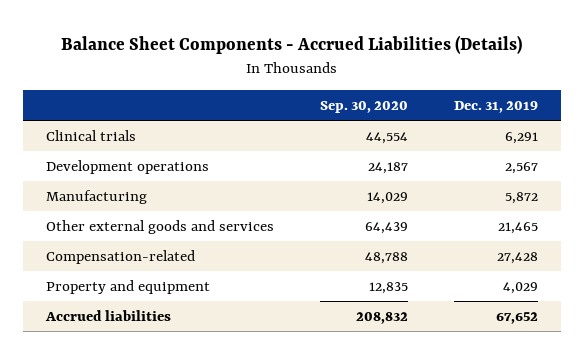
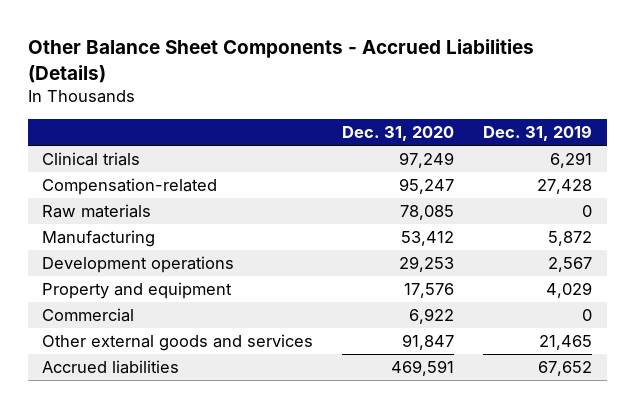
[60,34,522,54] Balance Sheet Components - Accrued Liabilities (Details) -> [27,38,534,83] Other Balance Sheet Components - Accrued Liabilities (Details)
[319,101,408,114] Sep. 30, 2020 -> none
none -> [342,126,455,142] Dec. 31, 2020
none -> [42,204,152,219] Raw materials
[46,190,148,205] Manufacturing -> [42,230,156,248] Manufacturing
[46,160,210,175] Development operations -> [42,256,235,274] Development operations
none -> [42,308,135,323] Commercial
[46,220,275,235] Other external goods and services -> [42,334,314,352] Other external goods and services

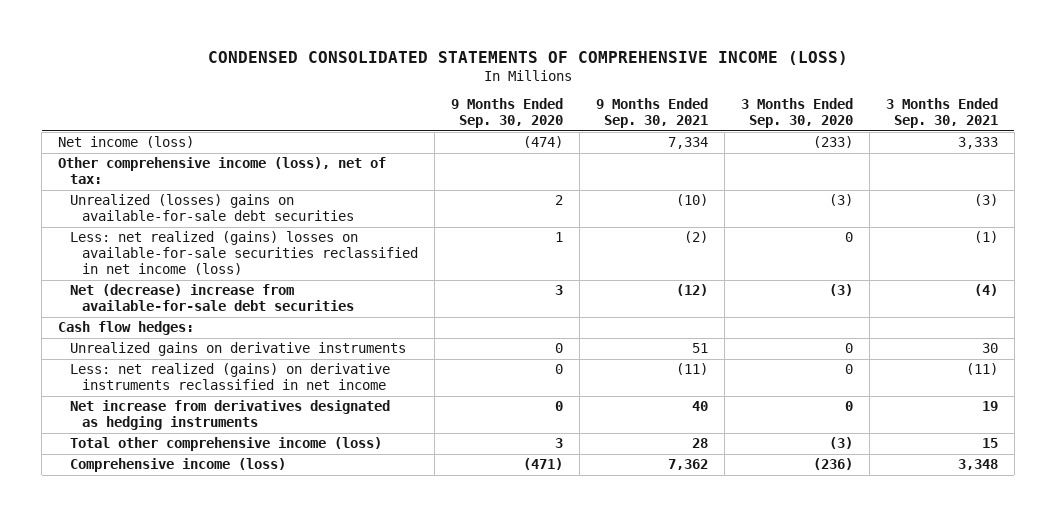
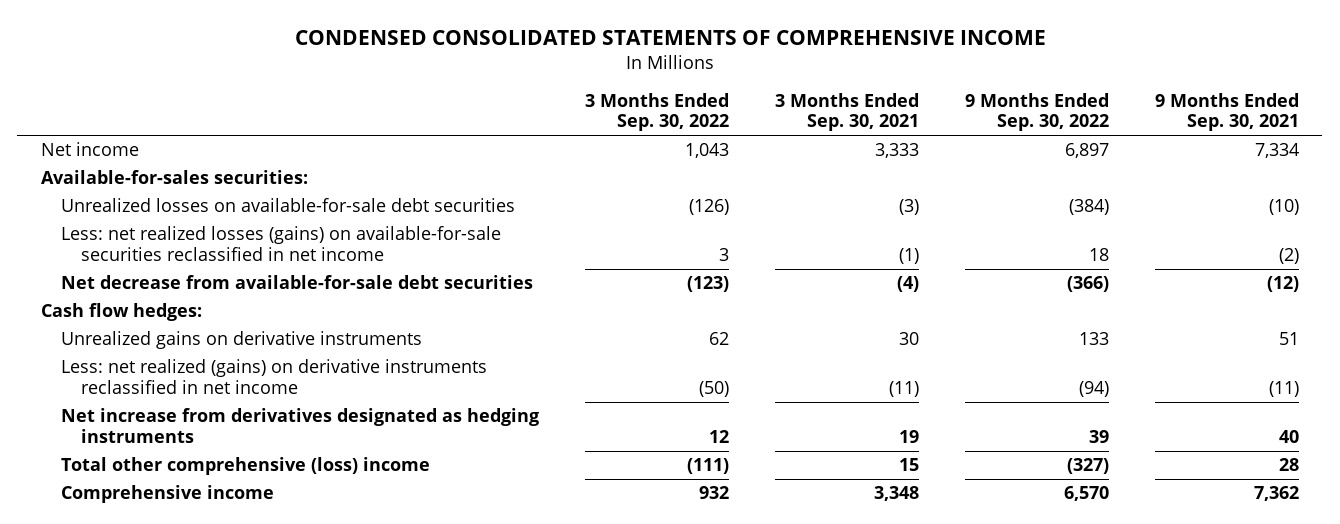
[208,50,849,65] CONDENSED CONSOLIDATED STATEMENTS OF COMPREHENSIVE INCOME (LOSS) -> [294,29,1046,45] CONDENSED CONSOLIDATED STATEMENTS OF COMPREHENSIVE INCOME
[450,97,563,129] 9 Months Ended Sep. 30, 2020 -> none
[740,97,853,129] 3 Months Ended Sep. 30, 2020 -> none
none -> [584,92,729,132] 3 Months Ended Sep. 30, 2022
none -> [965,92,1110,132] 9 Months Ended Sep. 30, 2022
[58,157,387,185] Other comprehensive income (loss), net of tax: -> none
[58,136,195,149] Net income (loss) -> [40,142,139,157] Net income
none -> [40,170,308,185] Available-for-sales securities:
[69,194,354,222] Unrealized (losses) gains on available-for-sale debt securities -> [60,198,515,213] Unrealized losses on available-for-sale debt securities
[69,231,418,276] Less: net realized (gains) losses on available-for-sale securities reclassified in net income (loss) -> [60,226,501,262] Less: net realized losses (gains) on available-for-sale securities reclassified in net income
[69,284,354,312] Net (decrease) increase from available-for-sale debt securities -> [60,275,533,290] Net decrease from available-for-sale debt securities
[69,437,382,452] Total other comprehensive income (loss) -> [60,457,430,476] Total other comprehensive (loss) income
[69,458,286,473] Comprehensive income (loss) -> [60,485,274,504] Comprehensive income

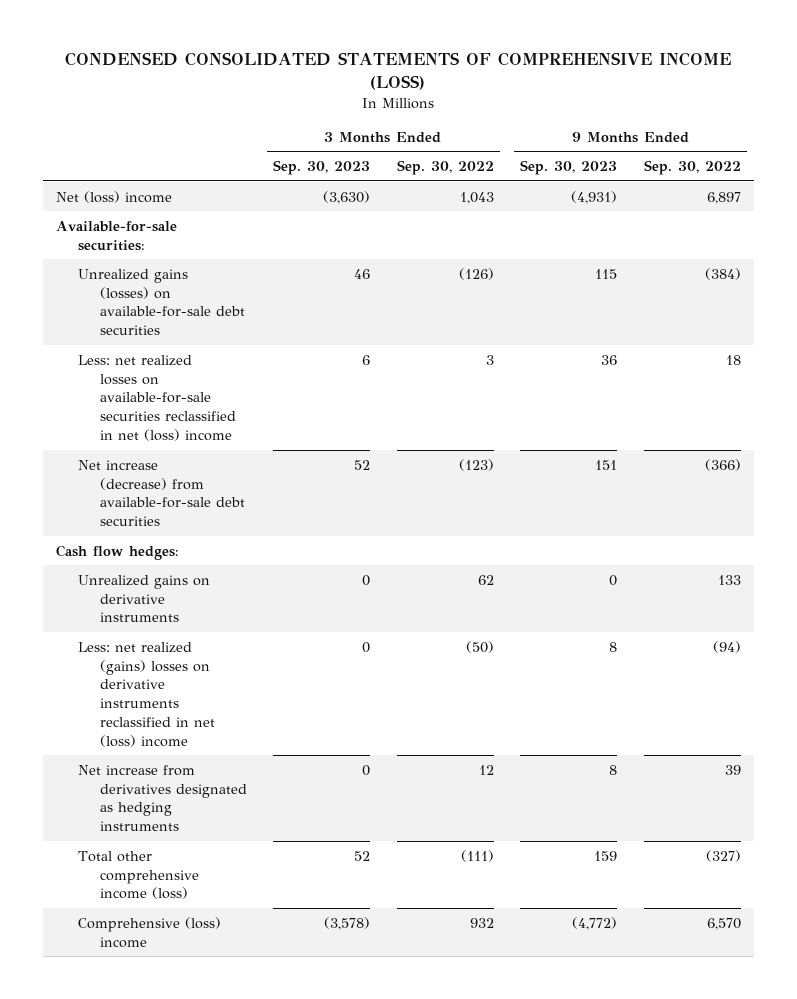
[294,29,1046,45] CONDENSED CONSOLIDATED STATEMENTS OF COMPREHENSIVE INCOME -> [65,52,732,90] CONDENSED CONSOLIDATED STATEMENTS OF COMPREHENSIVE INCOME (LOSS)
[774,92,919,132] 3 Months Ended Sep. 30, 2021 -> none
[1155,92,1300,132] 9 Months Ended Sep. 30, 2021 -> none
none -> [273,160,371,176] Sep. 30, 2023
none -> [520,160,618,176] Sep. 30, 2023
[40,142,139,157] Net income -> [55,190,172,203] Net (loss) income
[40,170,308,185] Available-for-sales securities: -> [55,220,177,251] Available-for-sale securities:
[60,198,515,213] Unrealized losses on available-for-sale debt securities -> [77,268,245,336] Unrealized gains (losses) on available-for-sale debt securities
[60,226,501,262] Less: net realized losses (gains) on available-for-sale securities reclassified in net income -> [77,354,236,442] Less: net realized losses on available-for-sale securities reclassified in net (loss) income
[60,275,533,290] Net decrease from available-for-sale debt securities -> [77,459,245,527] Net increase (decrease) from available-for-sale debt securities
[60,359,487,395] Less: net realized (gains) on derivative instruments reclassified in net income -> [77,641,215,747] Less: net realized (gains) losses on derivative instruments reclassified in net (loss) income
[60,457,430,476] Total other comprehensive (loss) income -> [77,850,199,900] Total other comprehensive income (loss)
[60,485,274,504] Comprehensive income -> [77,916,221,948] Comprehensive (loss) income

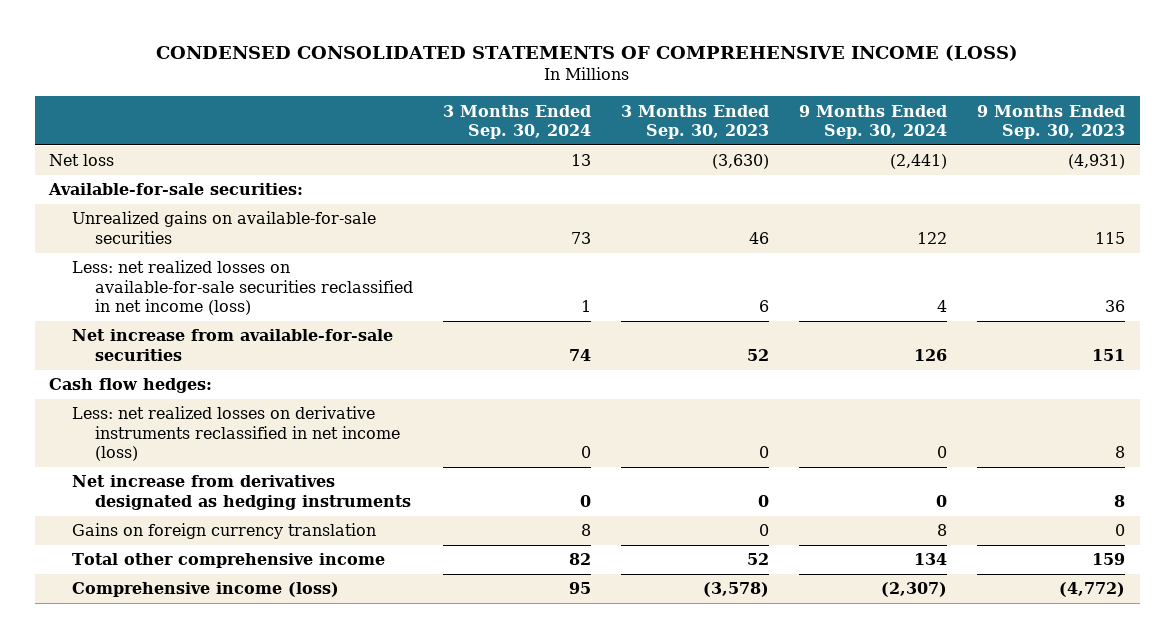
[396,160,494,176] Sep. 30, 2022 -> none
[643,160,741,176] Sep. 30, 2022 -> none
none -> [443,104,592,139] 3 Months Ended Sep. 30, 2024
none -> [799,104,948,139] 9 Months Ended Sep. 30, 2024
[55,190,172,203] Net (loss) income -> [49,154,115,167] Net loss
[77,268,245,336] Unrealized gains (losses) on available-for-sale debt securities -> [72,211,377,244] Unrealized gains on available-for-sale securities
[77,354,236,442] Less: net realized losses on available-for-sale securities reclassified in net (loss) income -> [72,260,414,315] Less: net realized losses on available-for-sale securities reclassified in net income (loss)
[77,459,245,527] Net increase (decrease) from available-for-sale debt securities -> [72,329,394,361] Net increase from available-for-sale securities
[77,574,210,623] Unrealized gains on derivative instruments -> none
[77,641,215,747] Less: net realized (gains) losses on derivative instruments reclassified in net (loss) income -> [72,406,401,461] Less: net realized losses on derivative instruments reclassified in net income (loss)
none -> [72,523,377,540] Gains on foreign currency translation
[77,850,199,900] Total other comprehensive income (loss) -> [72,553,386,569] Total other comprehensive income
[77,916,221,948] Comprehensive (loss) income -> [72,582,340,598] Comprehensive income (loss)

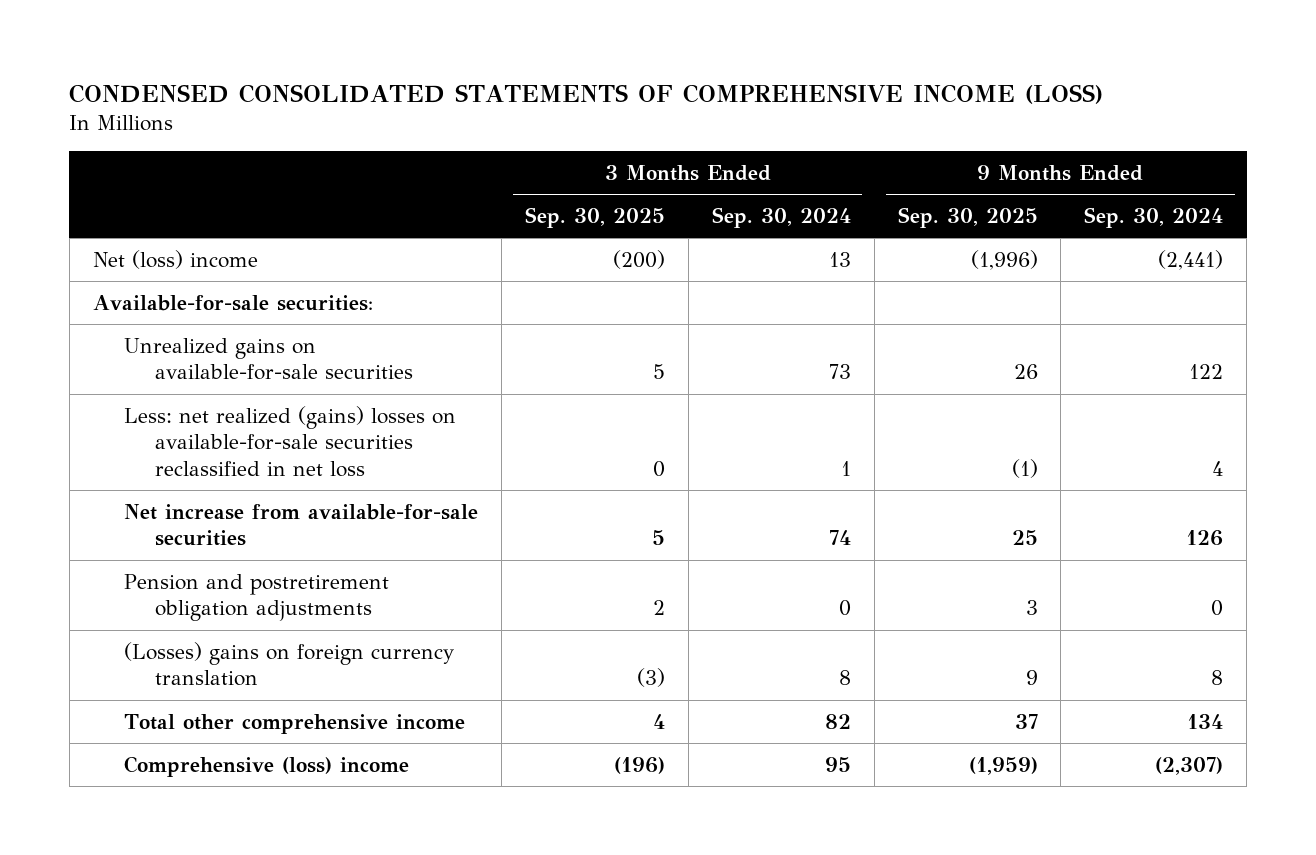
[621,104,770,139] 3 Months Ended Sep. 30, 2023 -> none
[977,104,1126,139] 9 Months Ended Sep. 30, 2023 -> none
none -> [524,206,665,228] Sep. 30, 2025
none -> [897,206,1038,228] Sep. 30, 2025
[49,154,115,167] Net loss -> [92,249,258,269] Net (loss) income
[72,260,414,315] Less: net realized losses on available-for-sale securities reclassified in net income (loss) -> [124,405,457,478] Less: net realized (gains) losses on available-for-sale securities reclassified in net loss
[49,378,213,394] Cash flow hedges: -> none
[72,406,401,461] Less: net realized losses on derivative instruments reclassified in net income (loss) -> none
[72,475,412,510] Net increase from derivatives designated as hedging instruments -> none
none -> [124,573,390,622] Pension and postretirement obligation adjustments
[72,523,377,540] Gains on foreign currency translation -> [124,641,455,687] (Losses) gains on foreign currency translation
[72,582,340,598] Comprehensive income (loss) -> [124,755,410,777] Comprehensive (loss) income

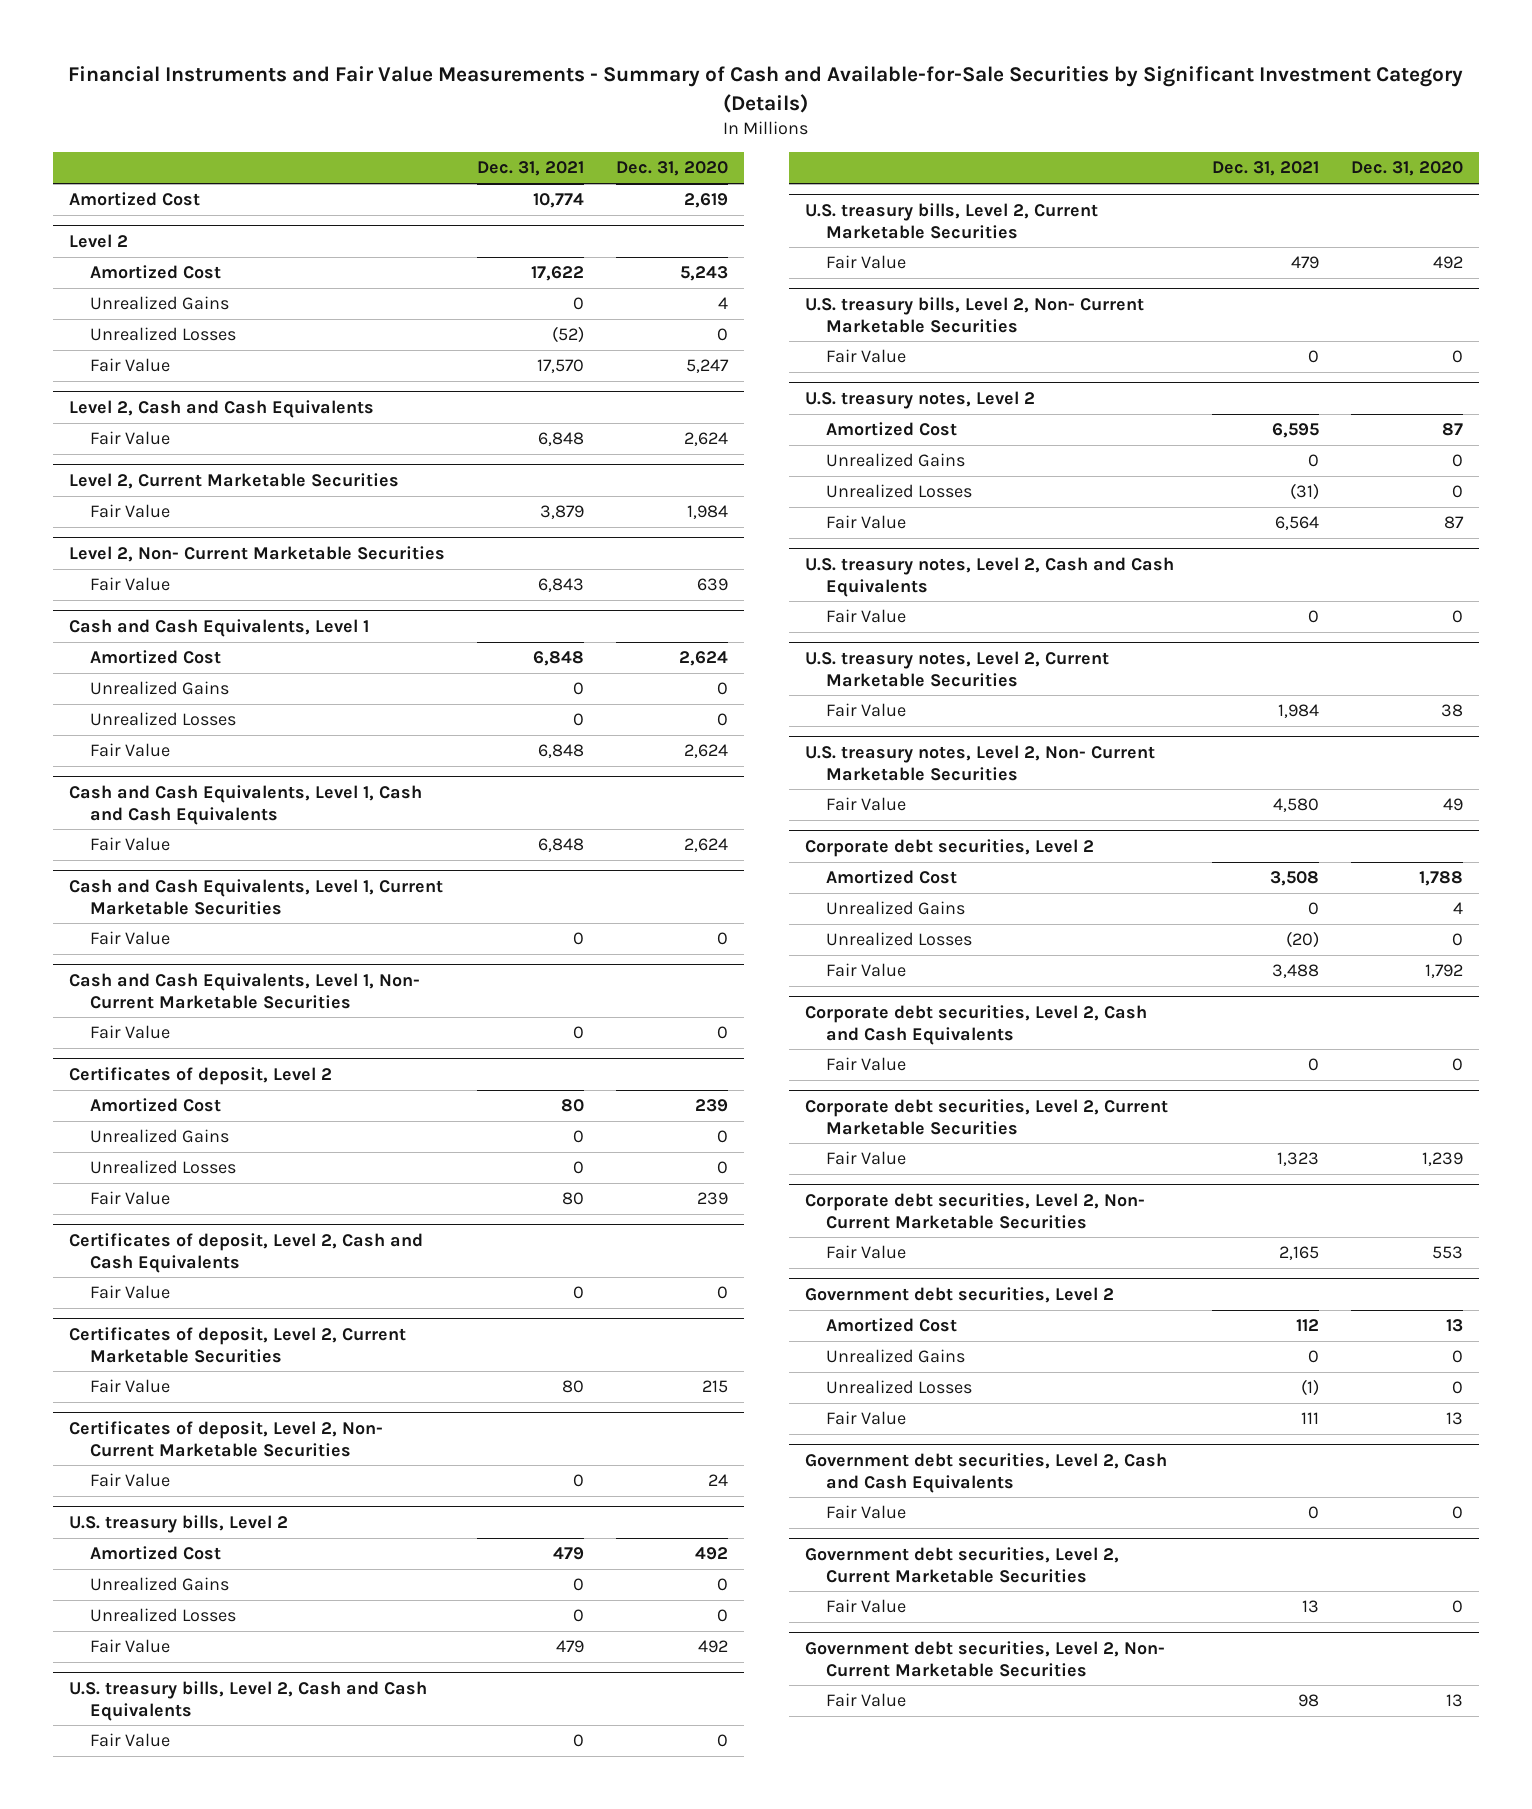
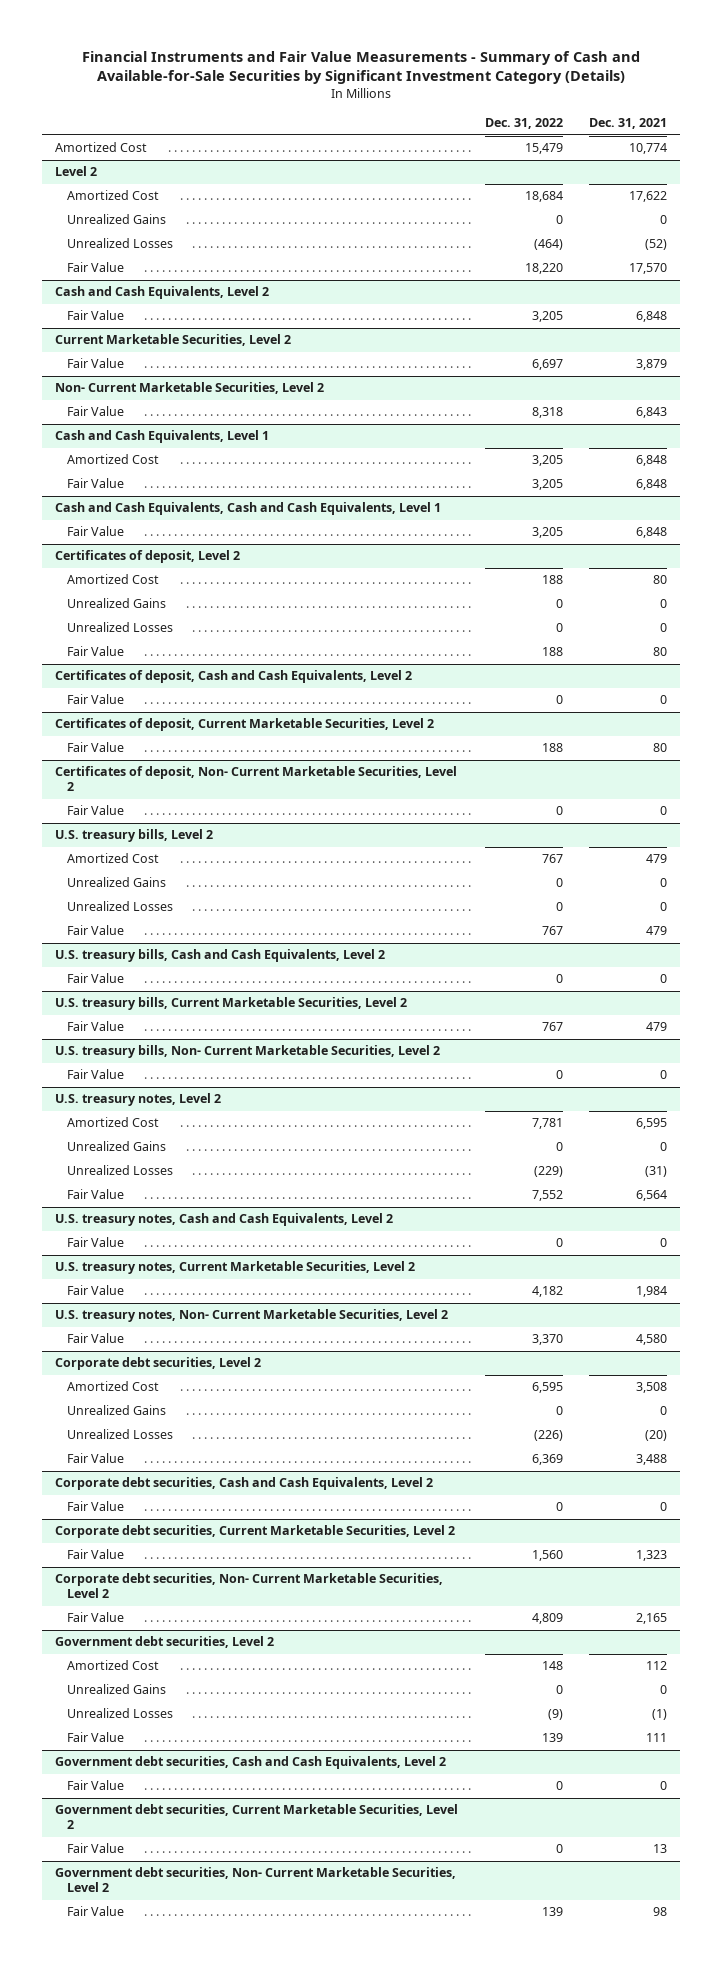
[615,161,728,177] Dec. 31, 2020 -> none
none -> [484,118,563,130] Dec. 31, 2022
[69,399,375,418] Level 2, Cash and Cash Equivalents -> [55,286,270,300] Cash and Cash Equivalents, Level 2
[69,472,400,489] Level 2, Current Marketable Securities -> [55,334,292,347] Current Marketable Securities, Level 2
[69,545,446,562] Level 2, Non- Current Marketable Securities -> [55,382,325,395] Non- Current Marketable Securities, Level 2
[90,681,230,696] Unrealized Gains -> none
[90,712,237,727] Unrealized Losses -> none
[69,784,423,825] Cash and Cash Equivalents, Level 1, Cash and Cash Equivalents -> [55,502,442,516] Cash and Cash Equivalents, Cash and Cash Equivalents, Level 1
[69,878,444,915] Cash and Cash Equivalents, Level 1, Current Marketable Securities -> none
[90,931,171,946] Fair Value -> none
[69,972,421,1009] Cash and Cash Equivalents, Level 1, Non- Current Marketable Securities -> none
[90,1025,171,1040] Fair Value -> none
[69,1232,424,1273] Certificates of deposit, Level 2, Cash and Cash Equivalents -> [55,670,413,684] Certificates of deposit, Cash and Cash Equivalents, Level 2
[69,1326,407,1363] Certificates of deposit, Level 2, Current Marketable Securities -> [55,718,435,732] Certificates of deposit, Current Marketable Securities, Level 2
[69,1420,384,1457] Certificates of deposit, Level 2, Non- Current Marketable Securities -> [55,766,458,792] Certificates of deposit, Non- Current Marketable Securities, Level 2
[69,1680,428,1721] U.S. treasury bills, Level 2, Cash and Cash Equivalents -> [55,949,386,963] U.S. treasury bills, Cash and Cash Equivalents, Level 2
[804,202,1098,239] U.S. treasury bills, Level 2, Current Marketable Securities -> [55,997,408,1011] U.S. treasury bills, Current Marketable Securities, Level 2
[804,296,1144,333] U.S. treasury bills, Level 2, Non- Current Marketable Securities -> [55,1045,441,1059] U.S. treasury bills, Non- Current Marketable Securities, Level 2
[804,556,1174,597] U.S. treasury notes, Level 2, Cash and Cash Equivalents -> [55,1213,394,1227] U.S. treasury notes, Cash and Cash Equivalents, Level 2
[804,650,1109,687] U.S. treasury notes, Level 2, Current Marketable Securities -> [55,1261,416,1275] U.S. treasury notes, Current Marketable Securities, Level 2
[804,744,1155,781] U.S. treasury notes, Level 2, Non- Current Marketable Securities -> [55,1309,449,1323] U.S. treasury notes, Non- Current Marketable Securities, Level 2
[804,1004,1147,1045] Corporate debt securities, Level 2, Cash and Cash Equivalents -> [55,1477,434,1491] Corporate debt securities, Cash and Cash Equivalents, Level 2
[804,1098,1168,1135] Corporate debt securities, Level 2, Current Marketable Securities -> [55,1525,456,1539] Corporate debt securities, Current Marketable Securities, Level 2
[804,1192,1145,1229] Corporate debt securities, Level 2, Non- Current Marketable Securities -> [55,1573,444,1599] Corporate debt securities, Non- Current Marketable Securities, Level 2
[804,1452,1167,1493] Government debt securities, Level 2, Cash and Cash Equivalents -> [55,1756,447,1770] Government debt securities, Cash and Cash Equivalents, Level 2
[804,1546,1119,1583] Government debt securities, Level 2, Current Marketable Securities -> [55,1804,459,1830] Government debt securities, Current Marketable Securities, Level 2
[804,1640,1165,1677] Government debt securities, Level 2, Non- Current Marketable Securities -> [55,1867,457,1893] Government debt securities, Non- Current Marketable Securities, Level 2

